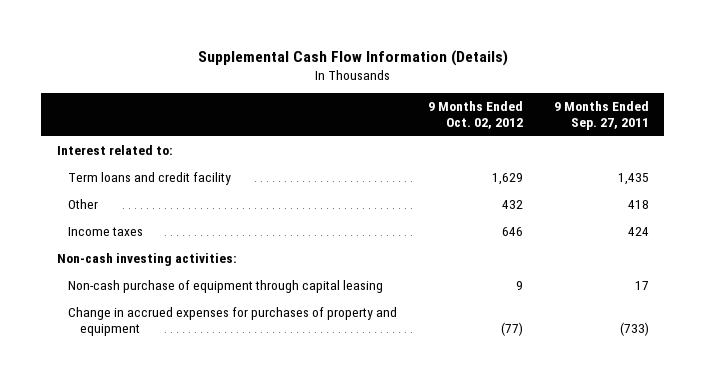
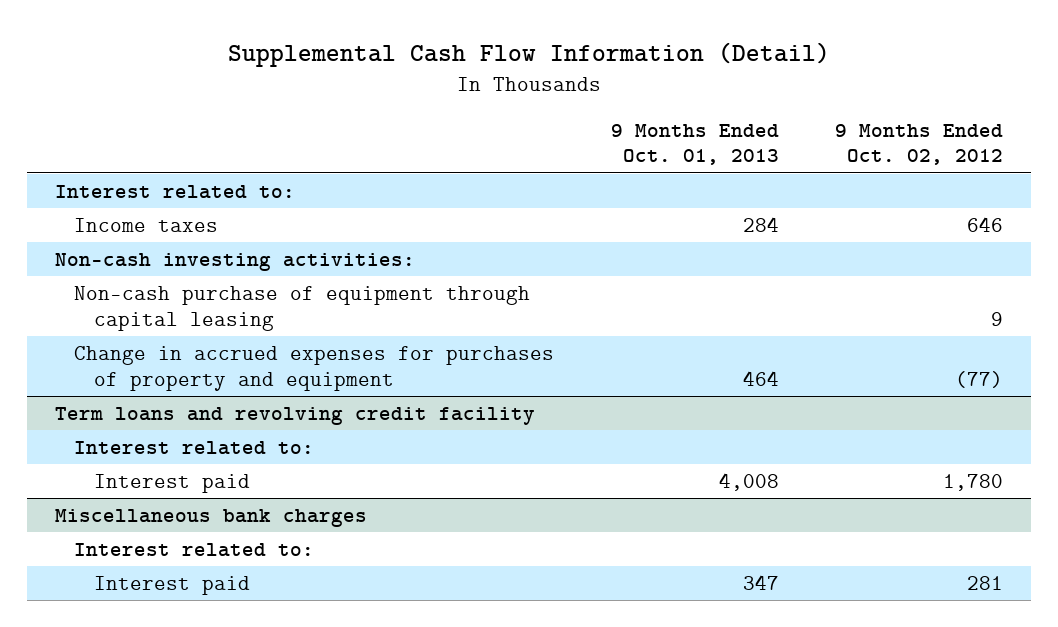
[197,49,508,66] Supplemental Cash Flow Information (Details) -> [228,42,831,68] Supplemental Cash Flow Information (Detail)
[553,101,649,131] 9 Months Ended Sep. 27, 2011 -> none
none -> [610,123,779,166] 9 Months Ended Oct. 01, 2013
[68,171,232,185] Term loans and credit facility -> none
[68,198,99,209] Other -> none
none -> [55,406,536,425] Term loans and revolving credit facility
none -> [74,440,315,455] Interest related to:
none -> [93,473,250,493] Interest paid
none -> [55,508,368,527] Miscellaneous bank charges
none -> [74,542,315,557] Interest related to:
none -> [93,575,250,595] Interest paid

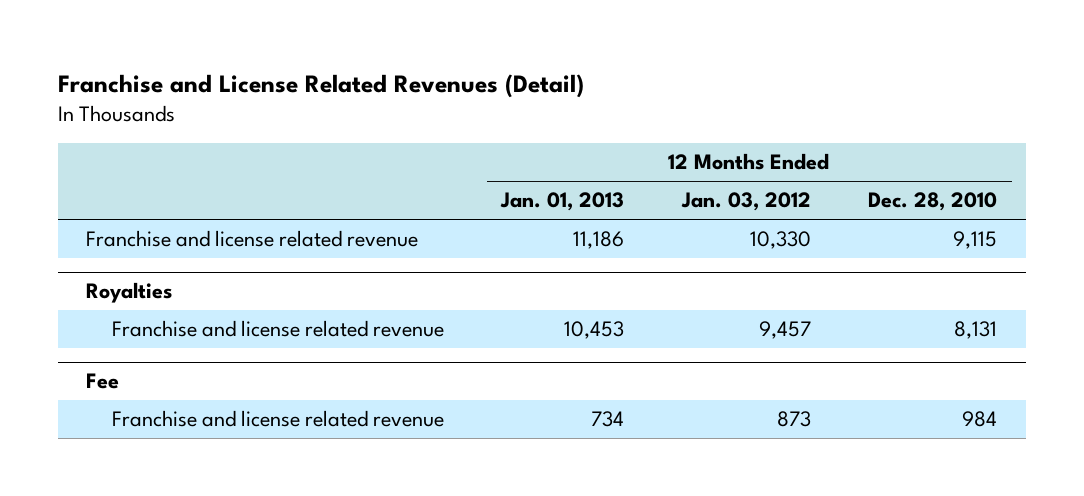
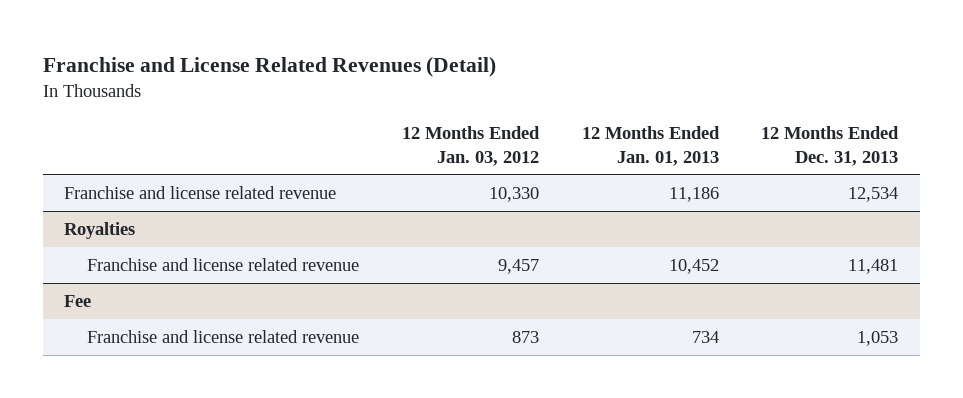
[868,192,998,212] Dec. 28, 2010 -> none
none -> [761,126,900,166] 12 Months Ended Dec. 31, 2013
[564,321,625,340] 10,453 -> [668,258,719,274] 10,452

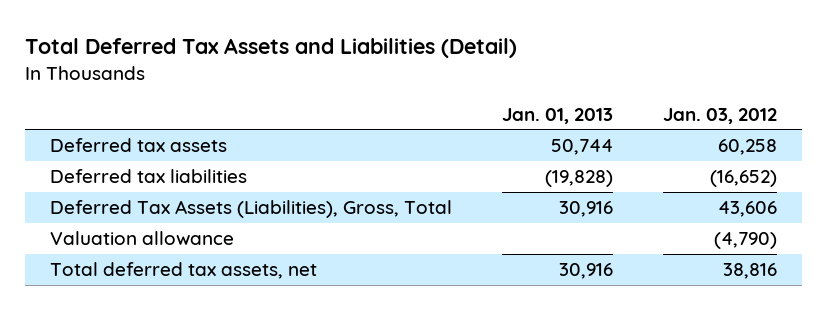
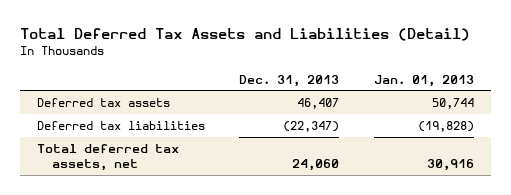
[662,107,777,124] Jan. 03, 2012 -> none
none -> [239,74,340,87] Dec. 31, 2013
[50,199,453,218] Deferred Tax Assets (Liabilities), Gross, Total -> none
[50,230,235,245] Valuation allowance -> none

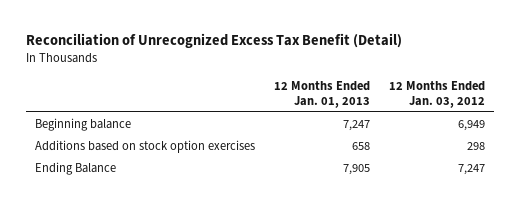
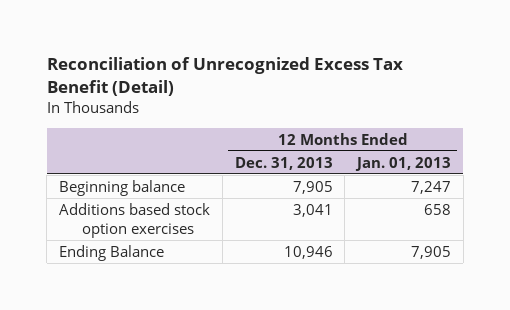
[388,81,485,109] 12 Months Ended Jan. 03, 2012 -> none
none -> [234,156,333,170] Dec. 31, 2013
[35,140,256,154] Additions based on stock option exercises -> [59,202,211,238] Additions based stock option exercises

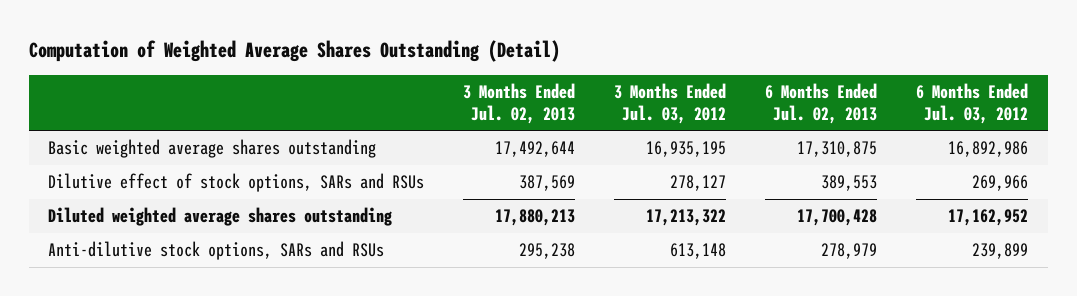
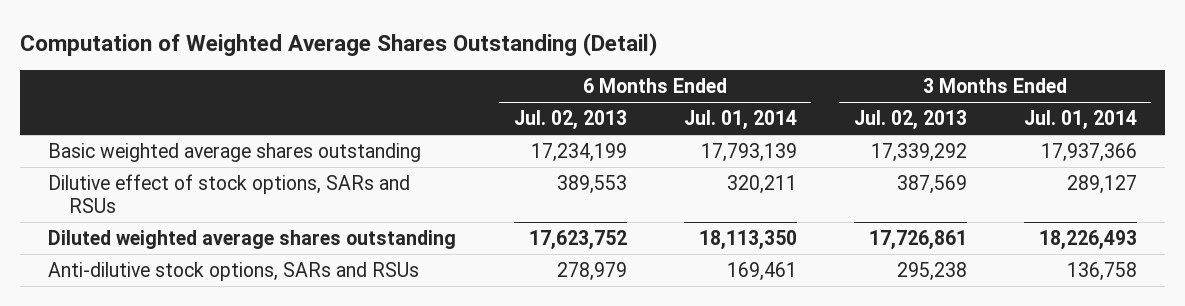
[614,83,727,124] 3 Months Ended Jul. 03, 2012 -> none
[916,83,1029,124] 6 Months Ended Jul. 03, 2012 -> none
none -> [683,110,797,131] Jul. 01, 2014
none -> [1023,110,1137,131] Jul. 01, 2014
[495,141,576,158] 17,492,644 -> [870,142,967,162] 17,339,292
[797,141,878,158] 17,310,875 -> [530,142,627,162] 17,234,199
[495,209,576,227] 17,880,213 -> [868,229,967,250] 17,726,861
[797,209,878,227] 17,700,428 -> [528,229,627,250] 17,623,752

